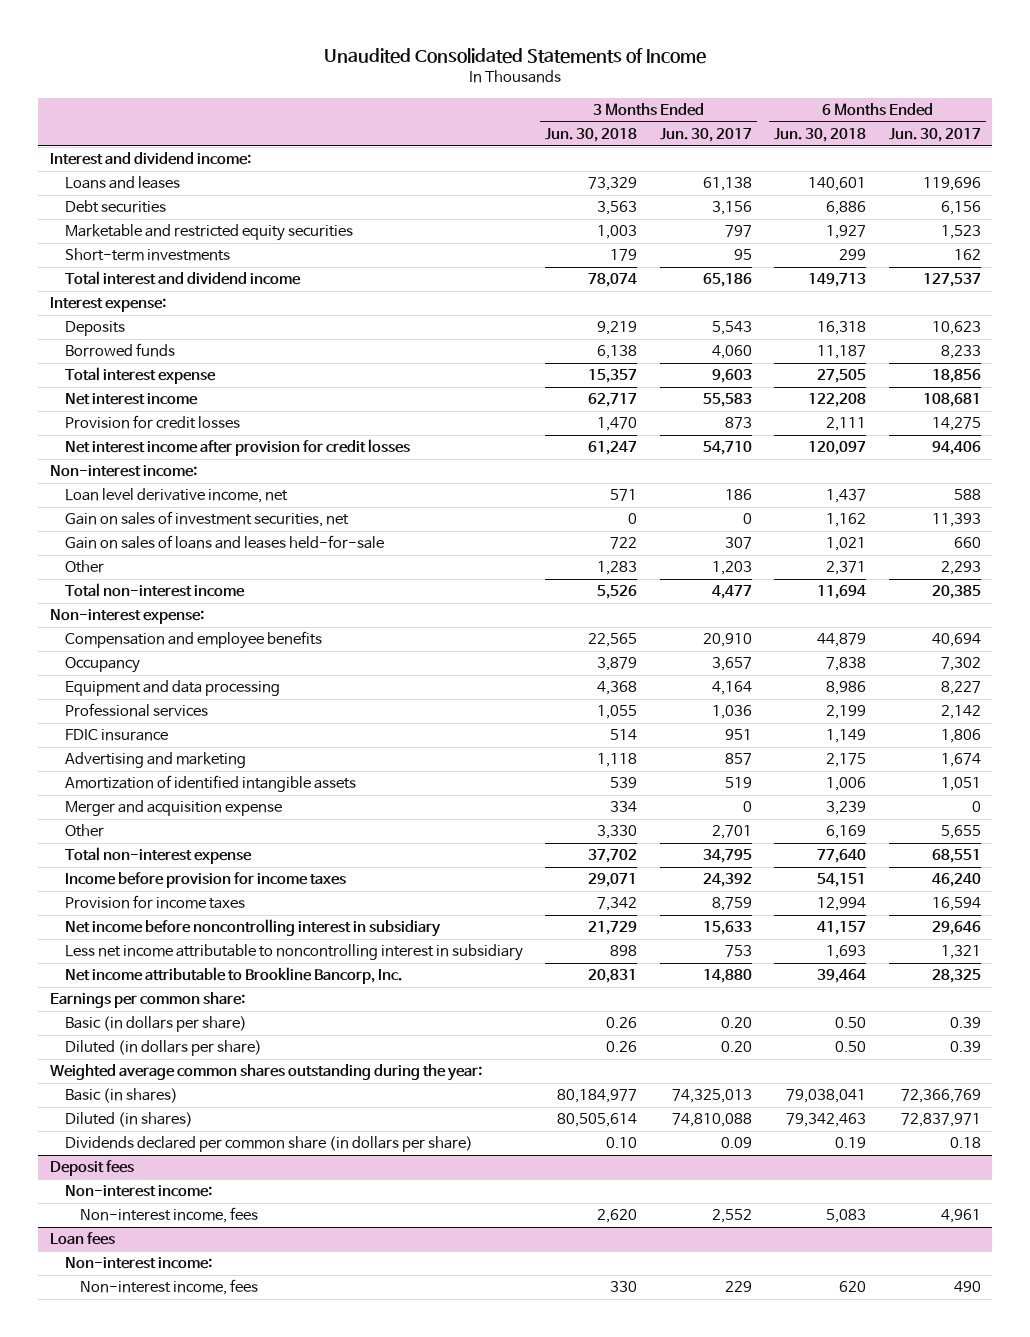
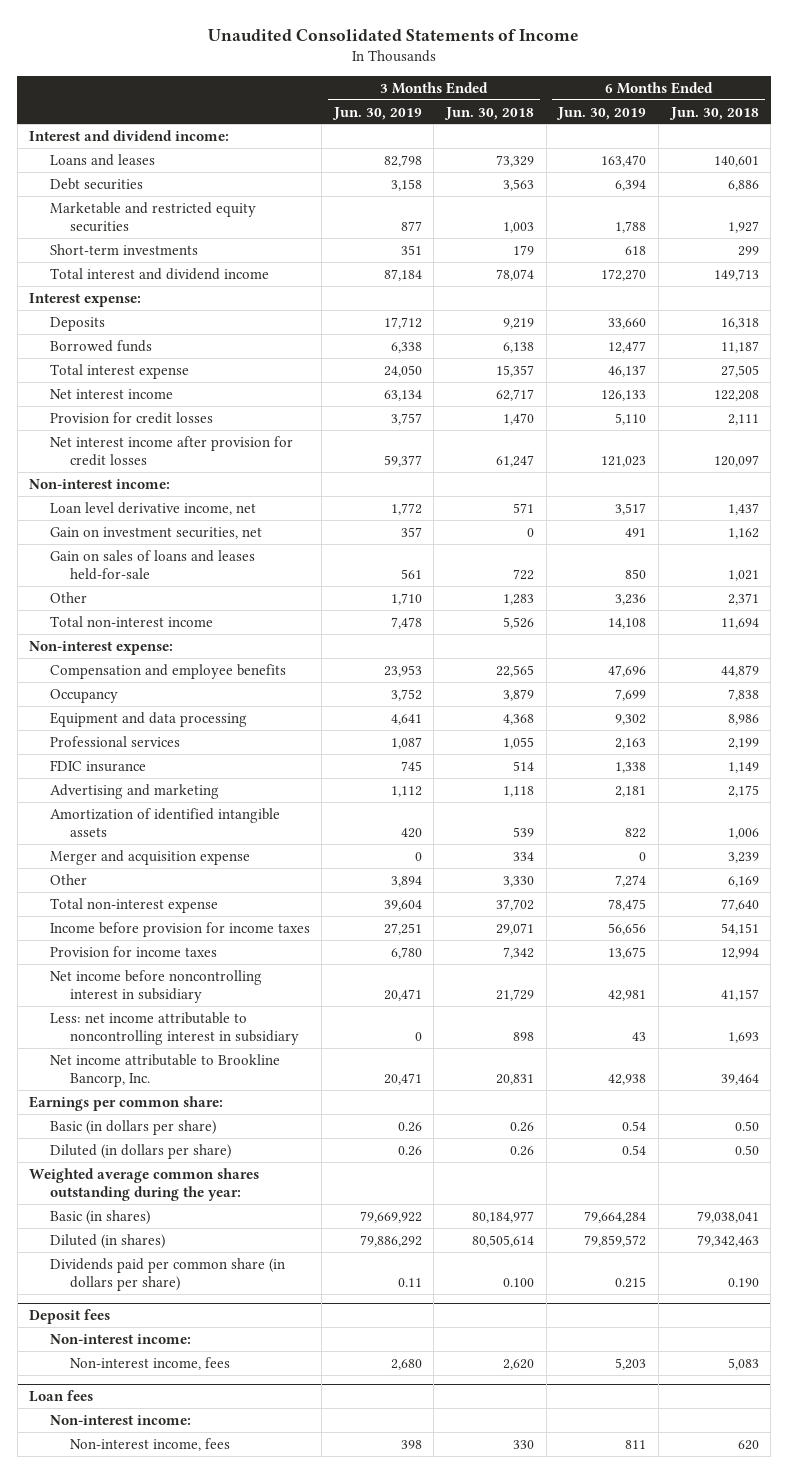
[659,128,752,143] Jun. 30, 2017 -> none
[888,128,981,143] Jun. 30, 2017 -> none
none -> [331,106,422,120] Jun. 30, 2019
none -> [556,106,647,120] Jun. 30, 2019
[64,511,349,528] Gain on sales of investment securities, net -> [49,526,262,539] Gain on investment securities, net
[64,944,523,962] Less net income attributable to noncontrolling interest in subsidiary -> [49,1011,299,1045] Less: net income attributable to noncontrolling interest in subsidiary
[64,1136,473,1153] Dividends declared per common share (in dollars per share) -> [49,1257,285,1291] Dividends paid per common share (in dollars per share)
[606,1137,638,1149] 0.10 -> [503,1277,535,1287] 0.100
[835,1137,867,1149] 0.19 -> [727,1277,759,1287] 0.190

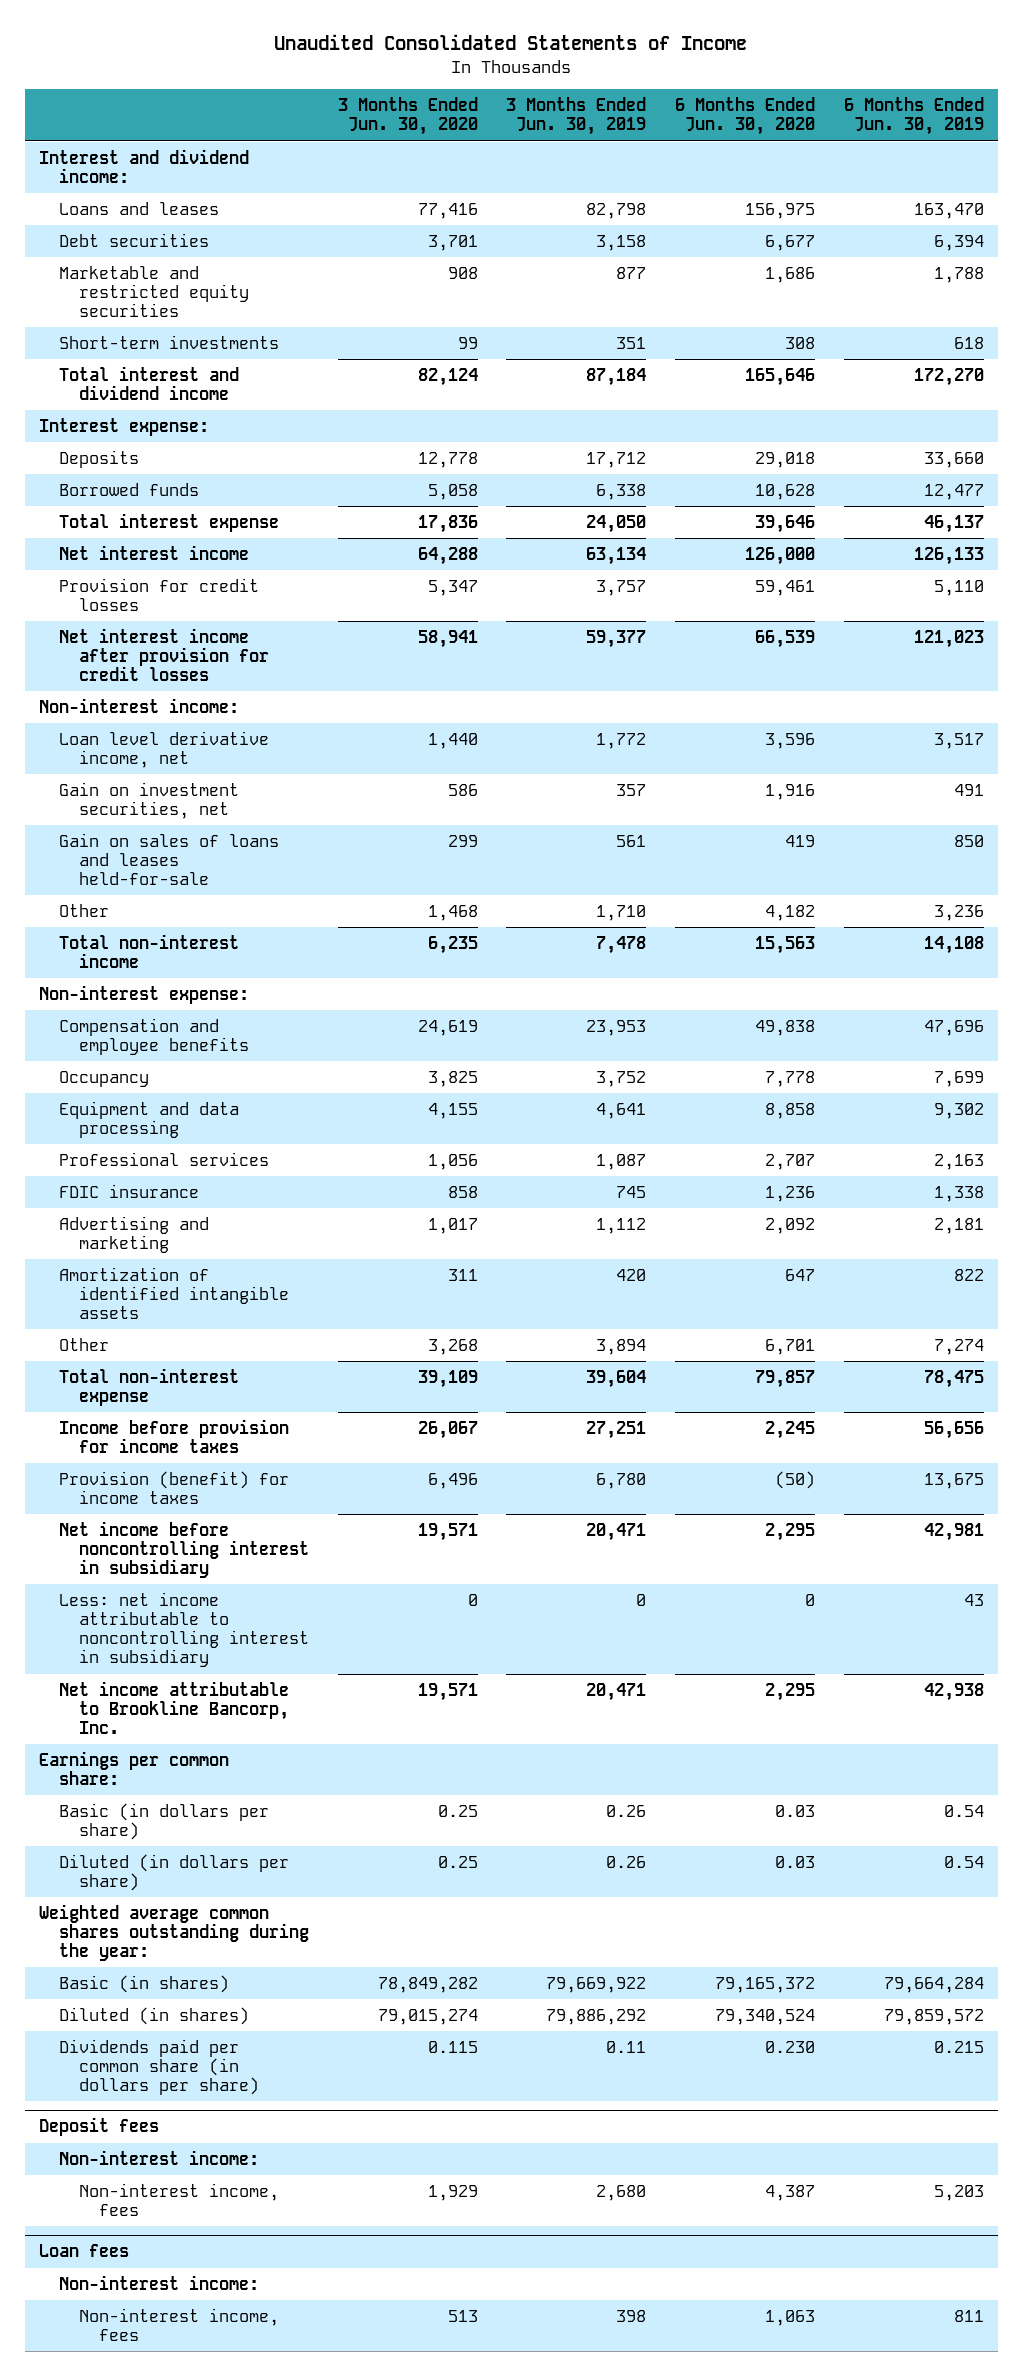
[444,106,535,120] Jun. 30, 2018 -> none
[668,106,759,120] Jun. 30, 2018 -> none
none -> [337,97,478,136] 3 Months Ended Jun. 30, 2020
none -> [674,97,815,136] 6 Months Ended Jun. 30, 2020
[49,849,250,865] Merger and acquisition expense -> none
[49,945,217,957] Provision for income taxes -> [58,1470,289,1505] Provision (benefit) for income taxes

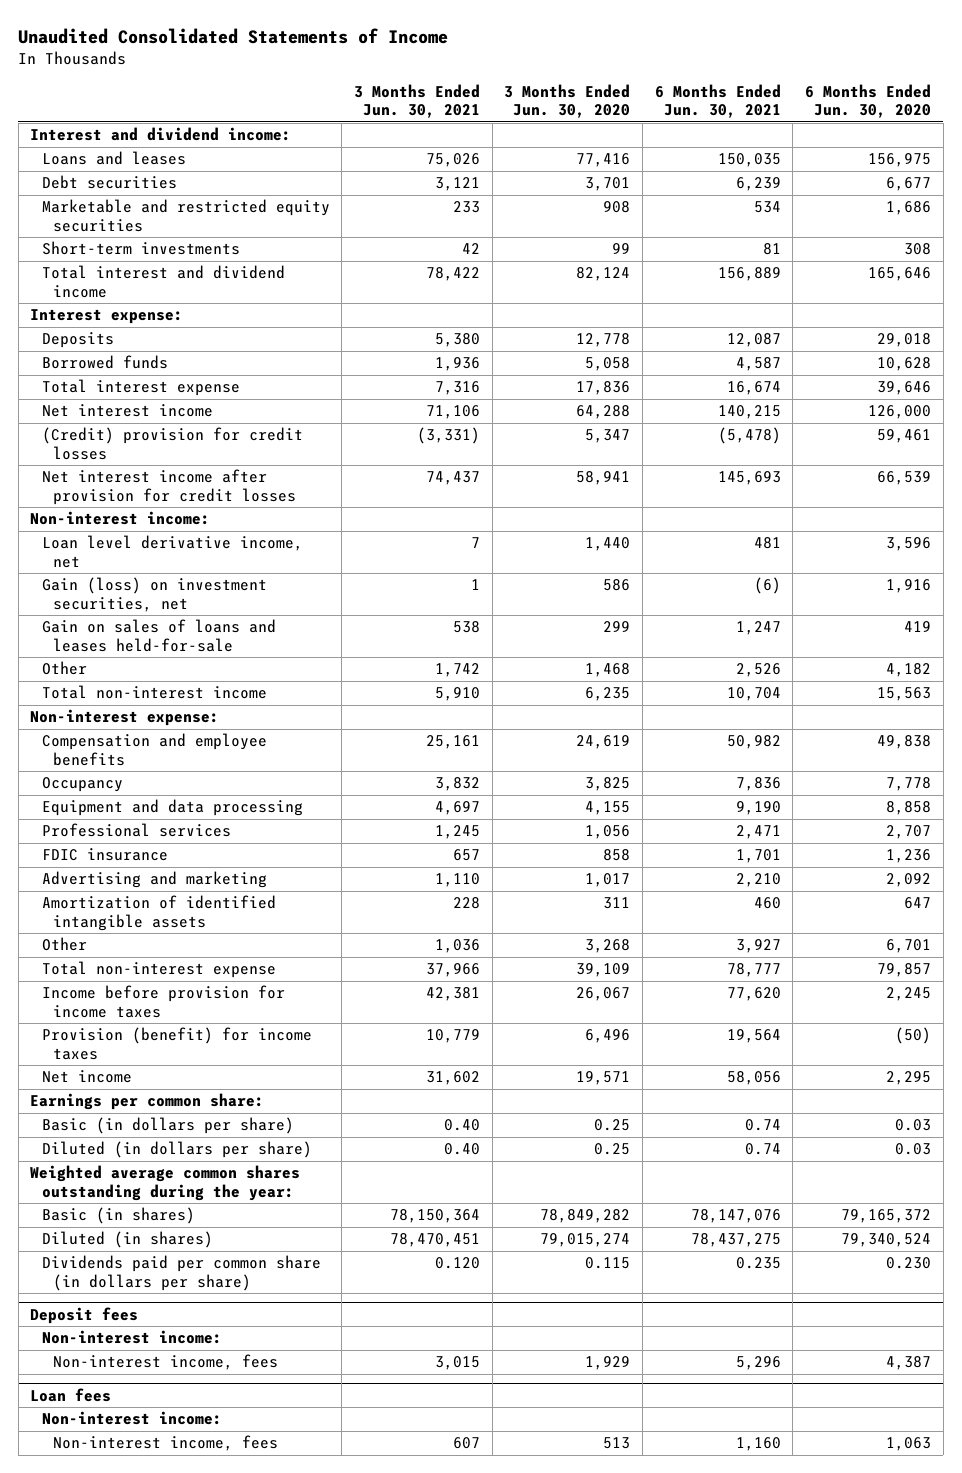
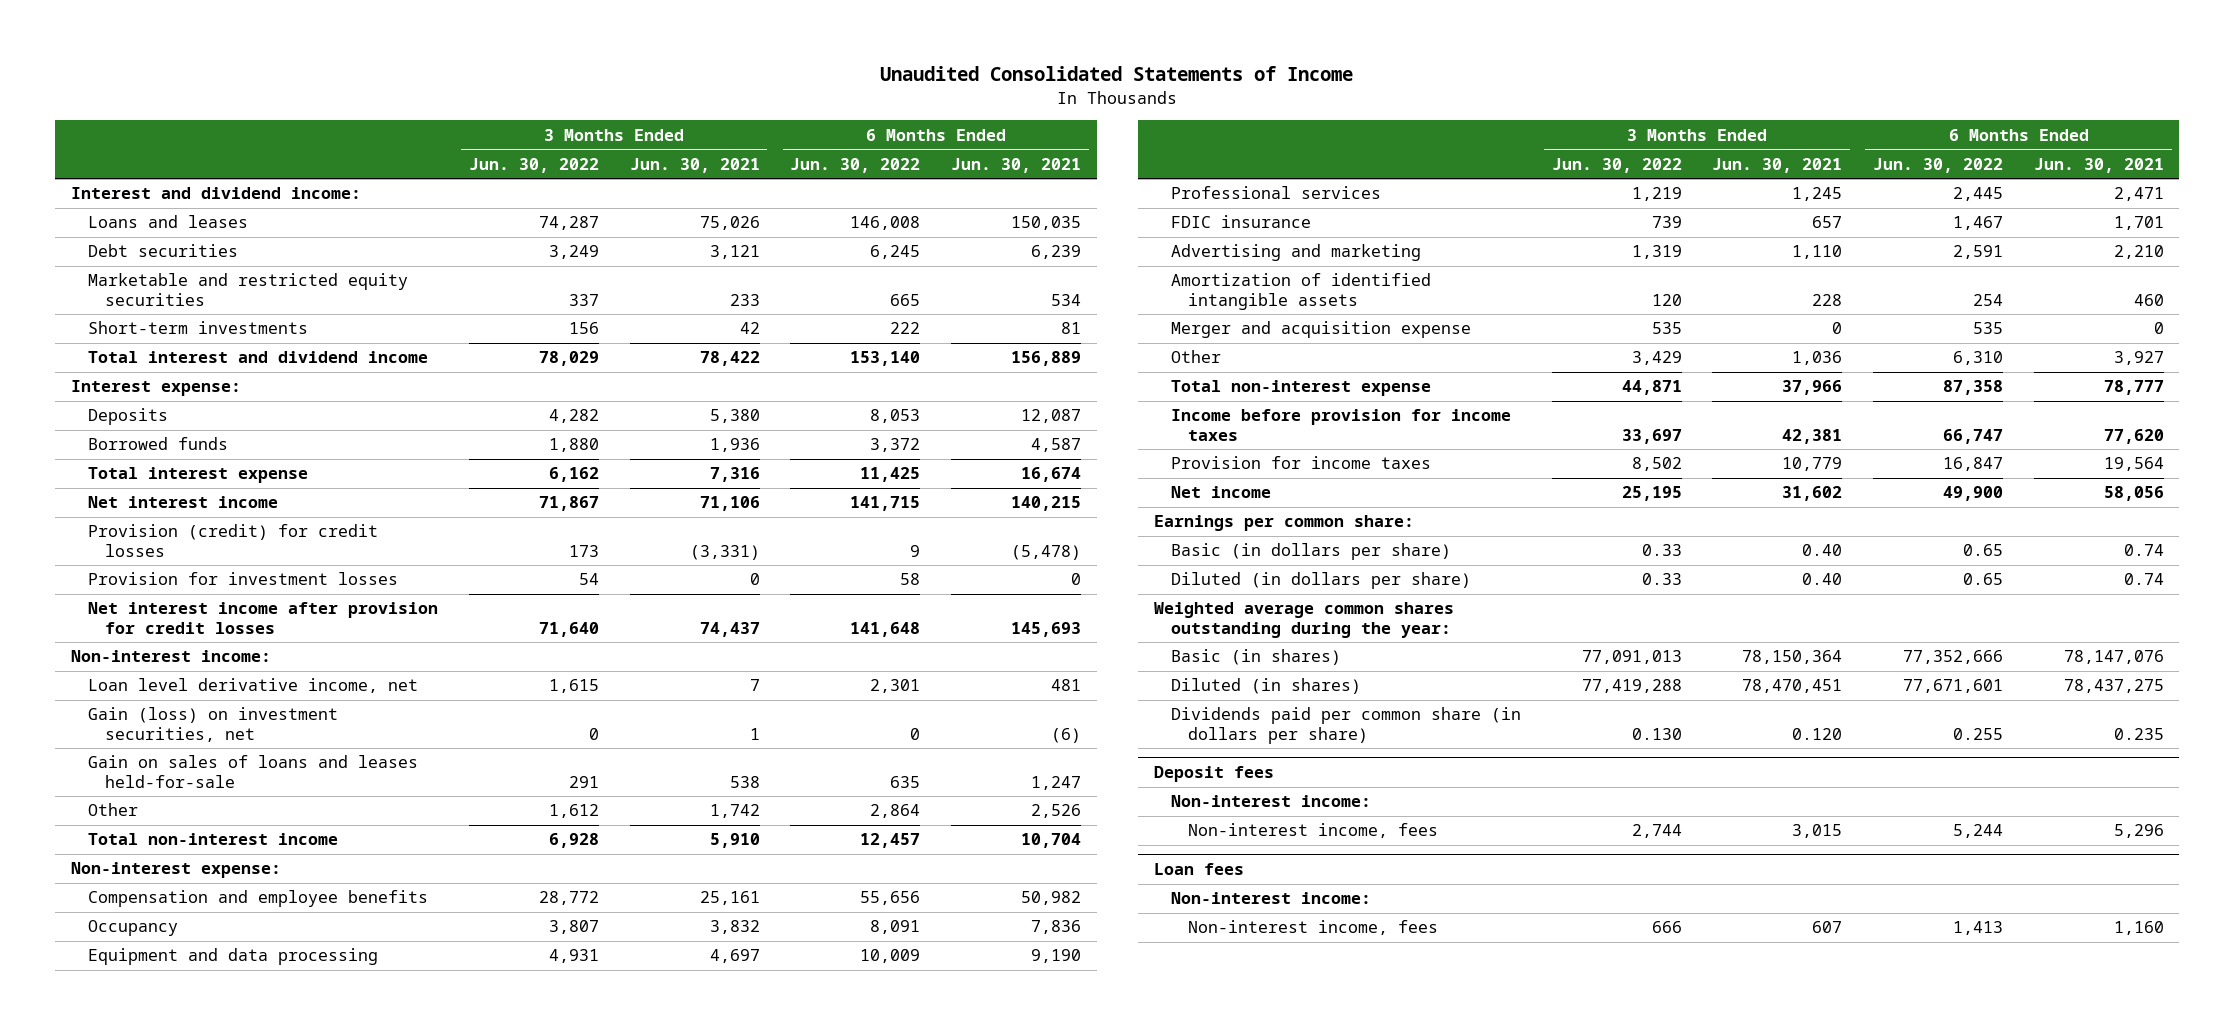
[504,83,631,119] 3 Months Ended Jun. 30, 2020 -> none
[805,83,932,119] 6 Months Ended Jun. 30, 2020 -> none
none -> [468,157,599,173] Jun. 30, 2022
none -> [790,157,921,173] Jun. 30, 2022
[41,427,303,460] (Credit) provision for credit losses -> [87,524,378,557] Provision (credit) for credit losses
none -> [87,572,398,586] Provision for investment losses
none -> [1170,321,1471,339] Merger and acquisition expense
[41,1027,312,1060] Provision (benefit) for income taxes -> [1170,456,1431,470] Provision for income taxes

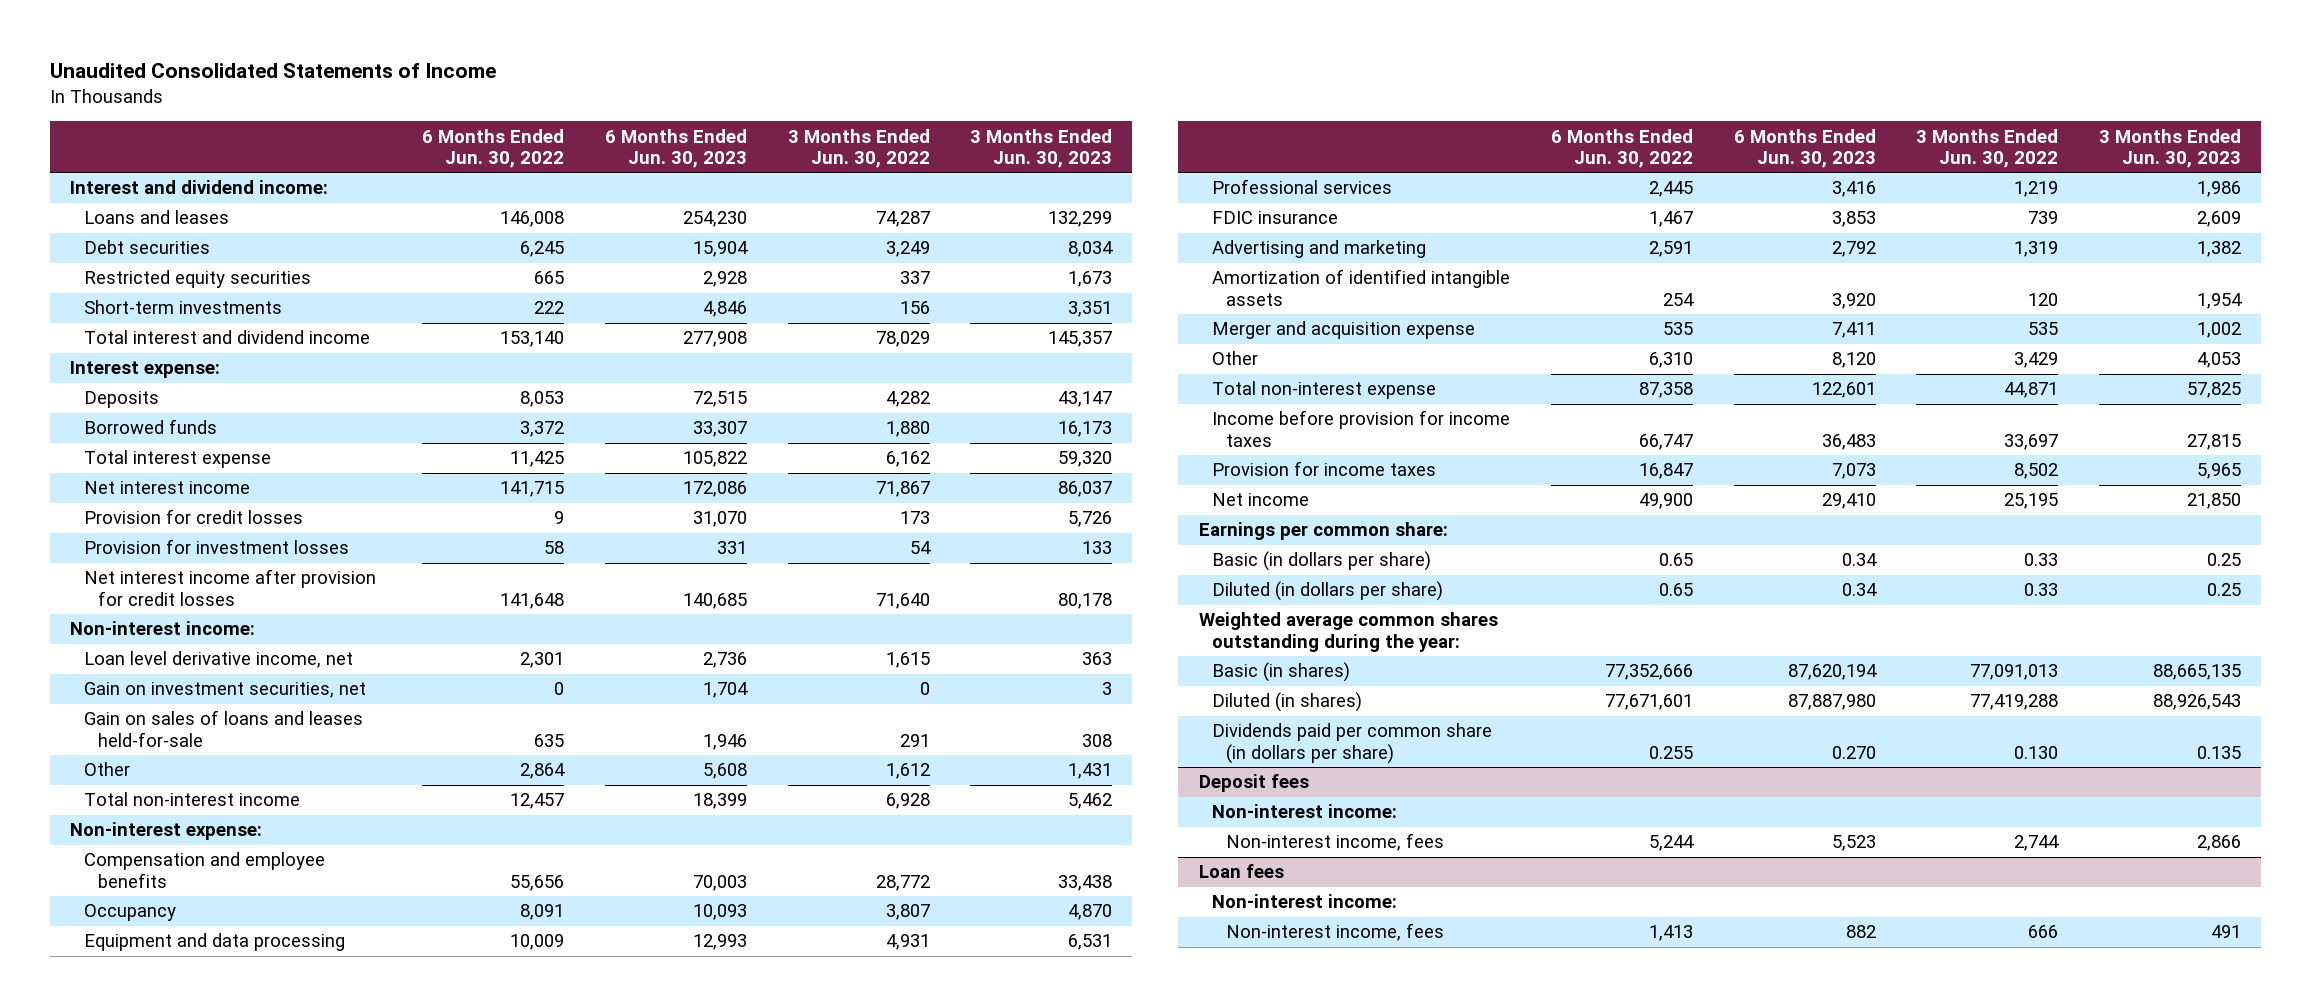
[629,157,760,173] Jun. 30, 2021 -> none
[951,157,1082,173] Jun. 30, 2021 -> none
none -> [605,128,748,169] 6 Months Ended Jun. 30, 2023
none -> [970,128,1113,169] 3 Months Ended Jun. 30, 2023
[87,273,408,306] Marketable and restricted equity securities -> [83,270,311,289] Restricted equity securities
[87,524,378,557] Provision (credit) for credit losses -> [83,509,303,525] Provision for credit losses
[87,707,338,742] Gain (loss) on investment securities, net -> [83,682,366,699] Gain on investment securities, net

